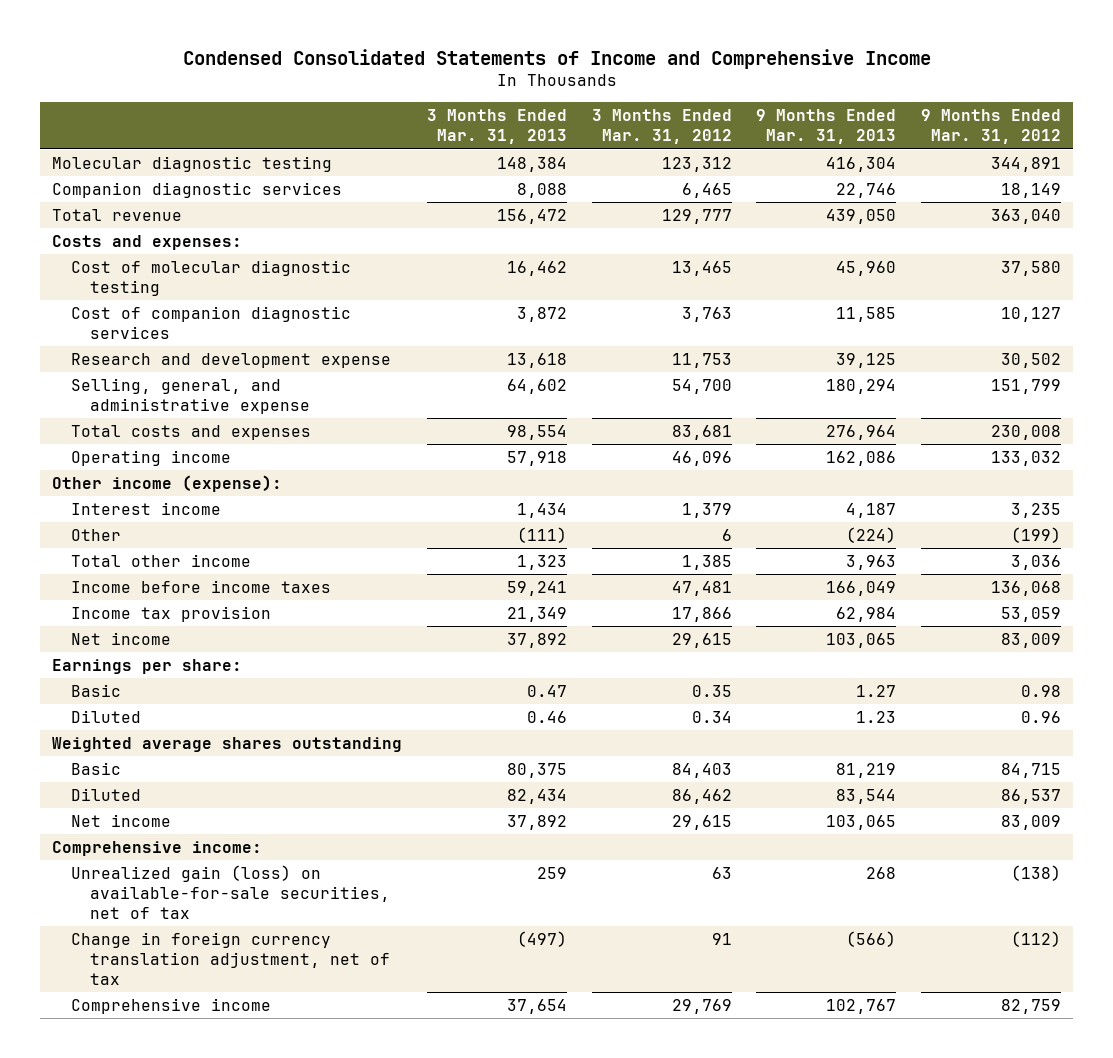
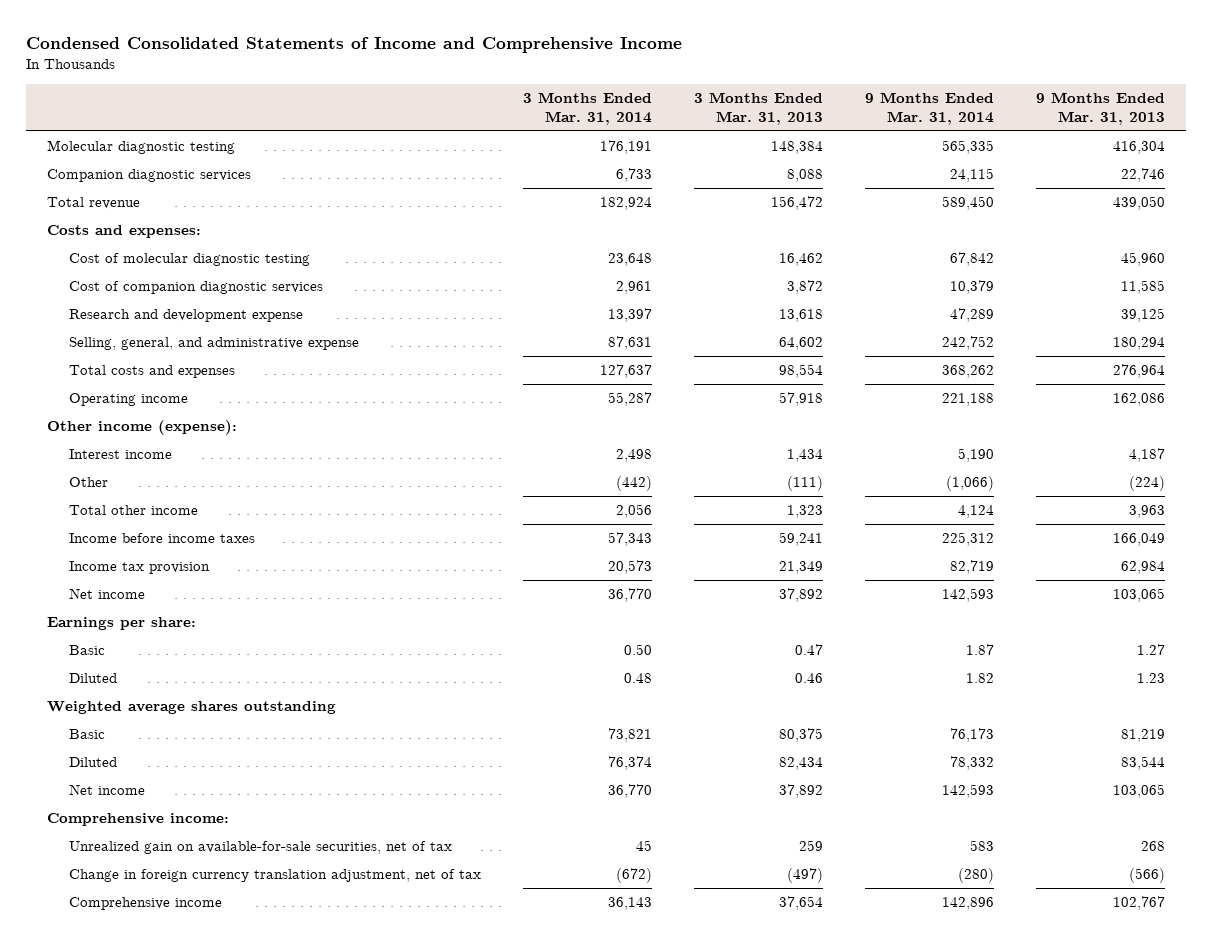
[591,109,732,145] 3 Months Ended Mar. 31, 2012 -> none
[920,109,1061,145] 9 Months Ended Mar. 31, 2012 -> none
none -> [523,92,653,126] 3 Months Ended Mar. 31, 2014
none -> [865,92,995,126] 9 Months Ended Mar. 31, 2014
[71,865,391,919] Unrealized gain (loss) on available-for-sale securities, net of tax -> [69,841,453,855] Unrealized gain on available-for-sale securities, net of tax

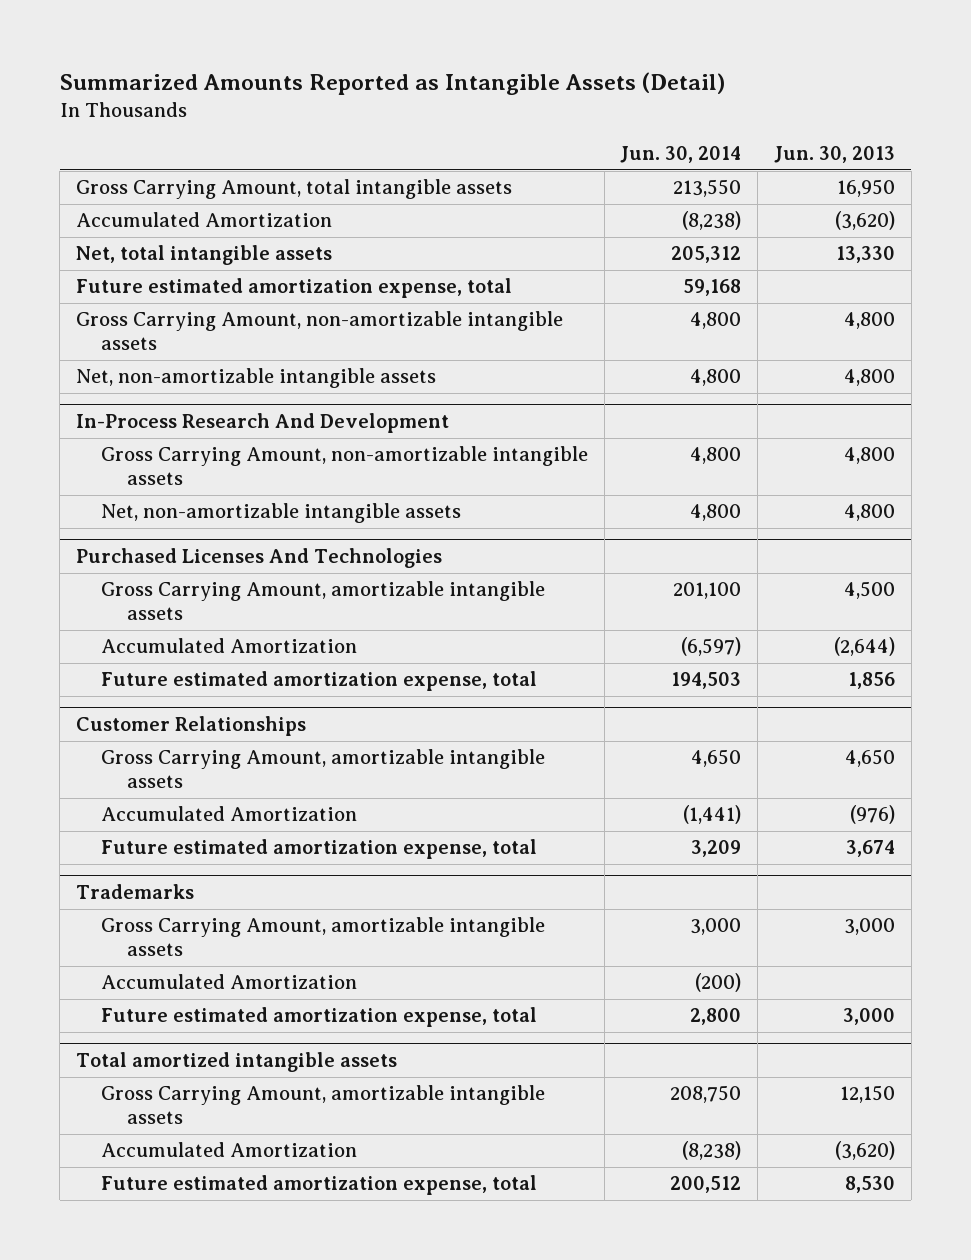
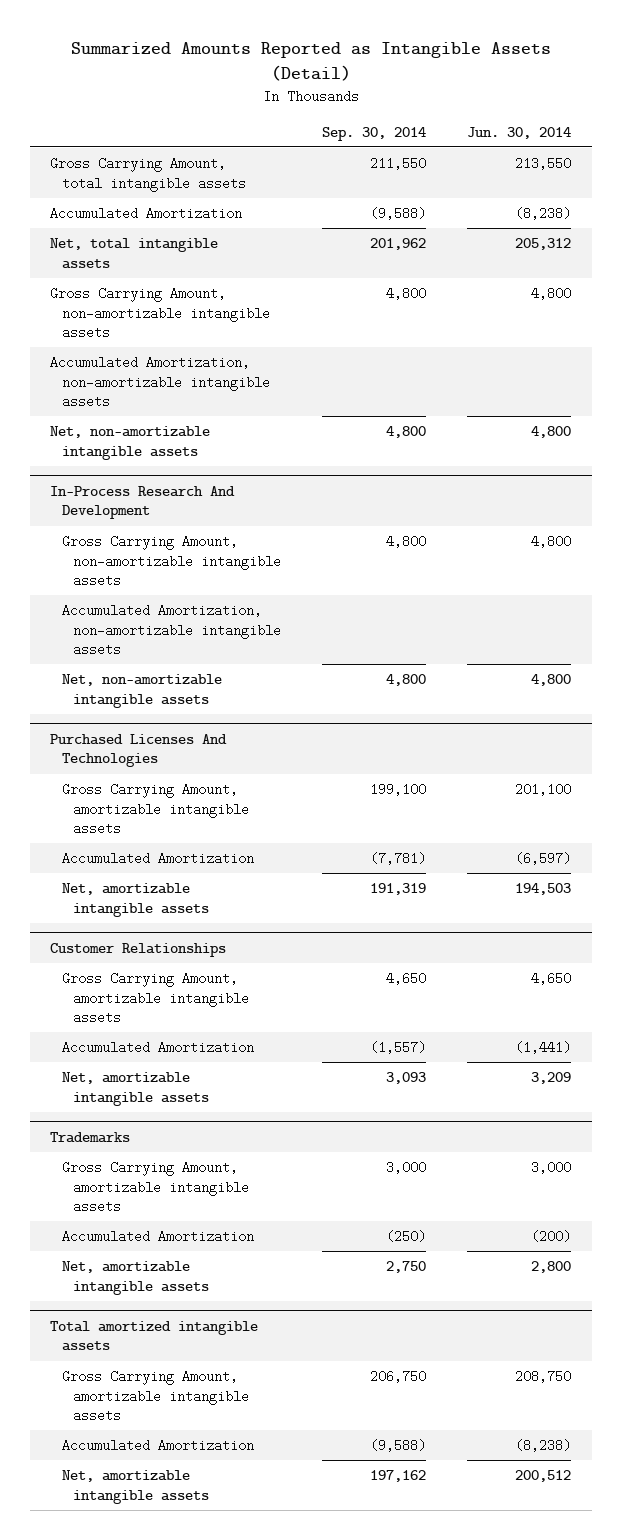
[773,146,895,164] Jun. 30, 2013 -> none
none -> [322,126,427,141] Sep. 30, 2014
[75,278,512,299] Future estimated amortization expense, total -> none
none -> [50,355,270,409] Accumulated Amortization, non-amortizable intangible assets
none -> [61,603,281,657] Accumulated Amortization, non-amortizable intangible assets
[101,671,538,692] Future estimated amortization expense, total -> [61,882,209,917] Net, amortizable intangible assets
[101,839,538,860] Future estimated amortization expense, total -> [61,1071,209,1106] Net, amortizable intangible assets
[101,1007,538,1028] Future estimated amortization expense, total -> [61,1260,209,1295] Net, amortizable intangible assets
[101,1175,538,1196] Future estimated amortization expense, total -> [61,1469,209,1504] Net, amortizable intangible assets

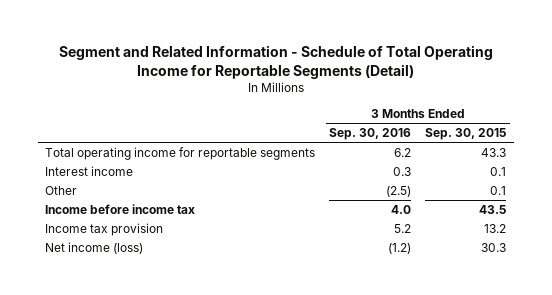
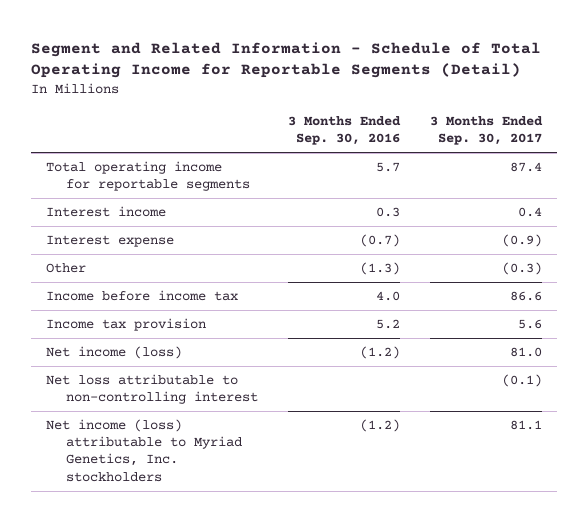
[425,128,507,141] Sep. 30, 2015 -> none
none -> [429,116,543,146] 3 Months Ended Sep. 30, 2017
[394,147,412,157] 6.2 -> [376,162,401,173] 5.7
none -> [46,235,175,248] Interest expense
[386,185,412,197] (2.5) -> [360,262,401,276] (1.3)
none -> [46,374,259,405] Net loss attributable to non-controlling interest
none -> [46,419,243,482] Net income (loss) attributable to Myriad Genetics, Inc. stockholders

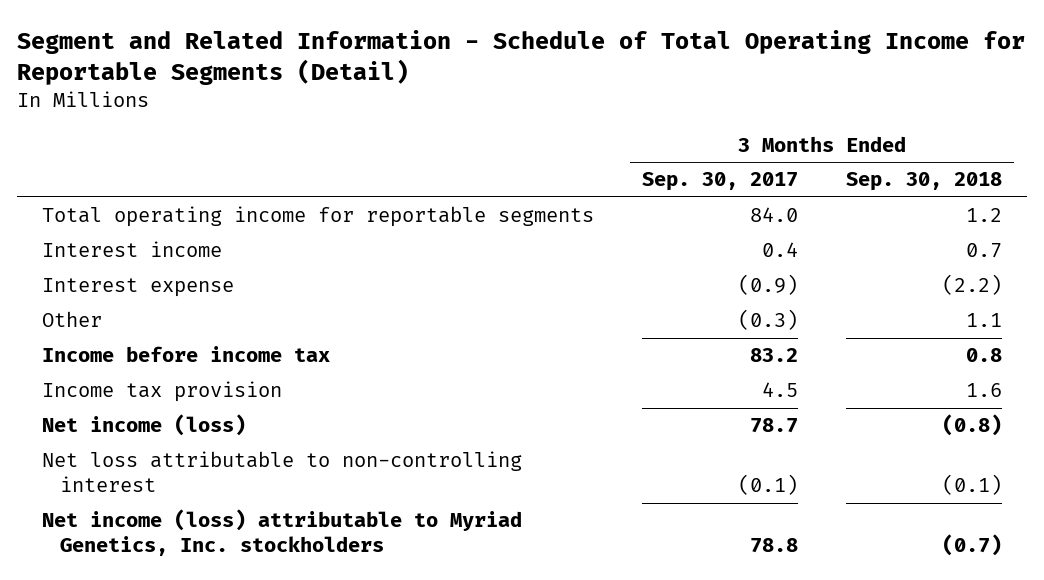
[288,116,402,146] 3 Months Ended Sep. 30, 2016 -> none
none -> [846,172,1003,192] Sep. 30, 2018
[509,162,542,173] 87.4 -> [749,207,798,223] 84.0
[509,291,542,302] 86.6 -> [749,348,798,363] 83.2
[517,319,542,330] 5.6 -> [761,382,798,398] 4.5
[509,347,542,358] 81.0 -> [749,418,798,434] 78.7
[509,420,542,431] 81.1 -> [749,538,798,554] 78.8

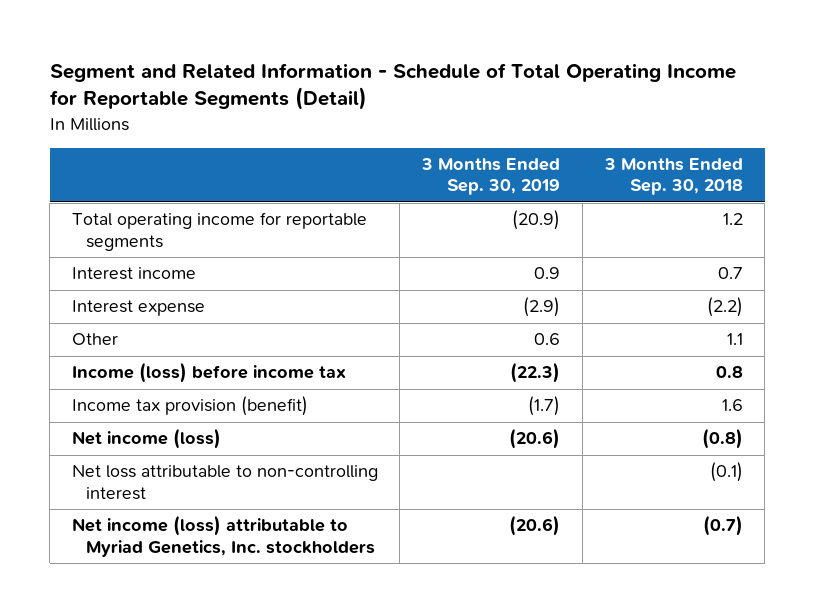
[641,172,798,192] Sep. 30, 2017 -> none
none -> [421,158,561,196] 3 Months Ended Sep. 30, 2019
[41,346,330,363] Income before income tax -> [71,362,346,384] Income (loss) before income tax
[41,381,282,403] Income tax provision -> [71,396,308,417] Income tax provision (benefit)

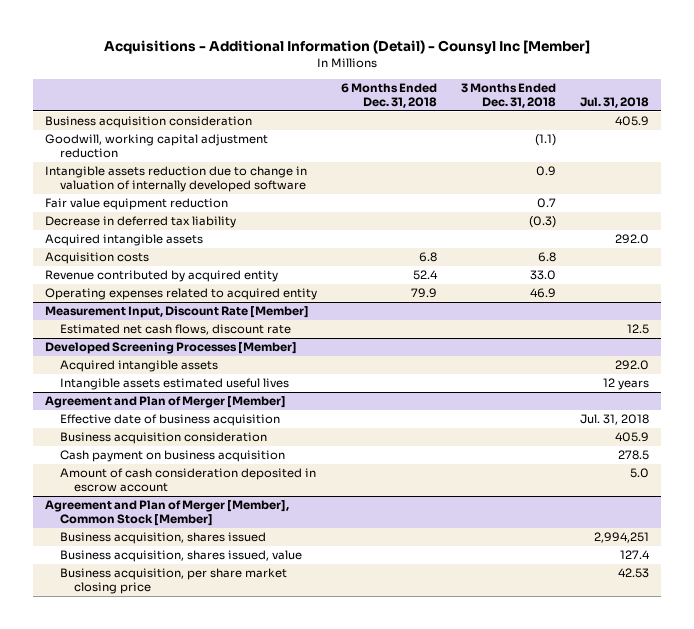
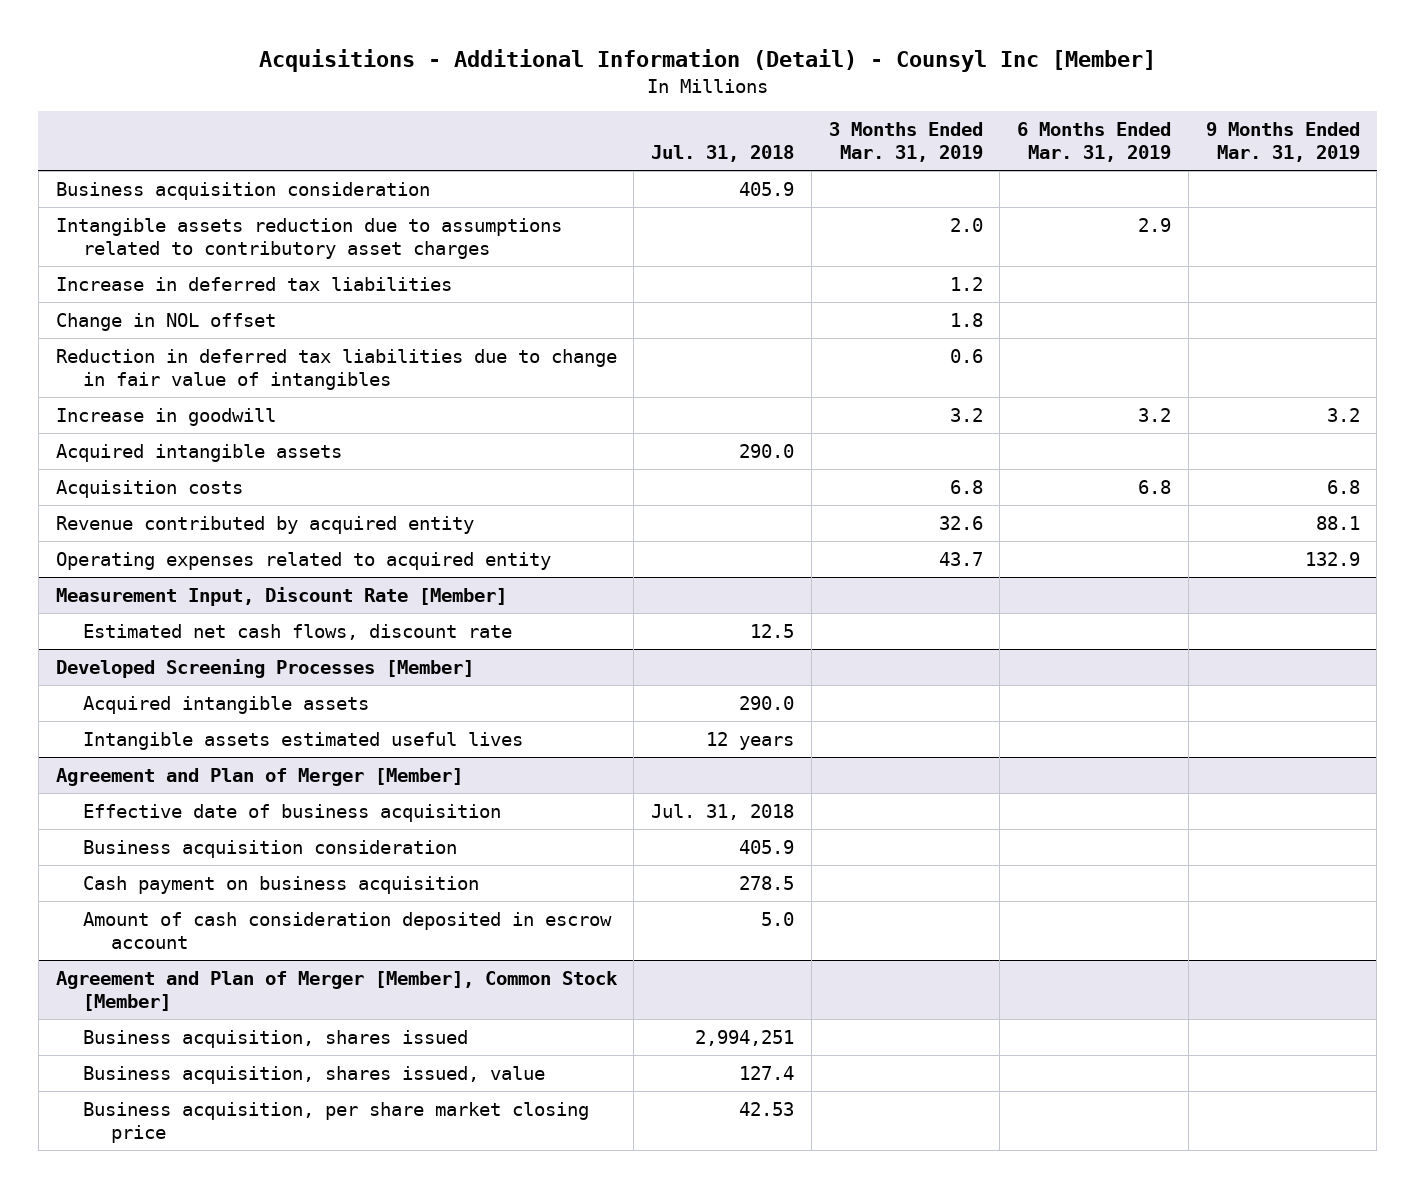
[341,82,438,109] 6 Months Ended Dec. 31, 2018 -> none
[461,82,557,109] 3 Months Ended Dec. 31, 2018 -> none
none -> [828,122,983,163] 3 Months Ended Mar. 31, 2019
none -> [1017,122,1172,163] 6 Months Ended Mar. 31, 2019
none -> [1205,122,1360,163] 9 Months Ended Mar. 31, 2019
[45,134,269,159] Goodwill, working capital adjustment reduction -> none
[45,198,229,211] Fair value equipment reduction -> none
[45,216,237,229] Decrease in deferred tax liability -> none
[45,166,308,193] Intangible assets reduction due to change in valuation of internally developed software -> [55,217,562,259] Intangible assets reduction due to assumptions related to contributory asset charges
none -> [55,276,452,291] Increase in deferred tax liabilities
none -> [55,312,276,331] Change in NOL offset
none -> [55,348,617,390] Reduction in deferred tax liabilities due to change in fair value of intangibles
none -> [55,407,276,426] Increase in goodwill
[615,234,650,245] 292.0 -> [739,443,795,458] 290.0
[615,360,650,371] 292.0 -> [739,695,795,710] 290.0

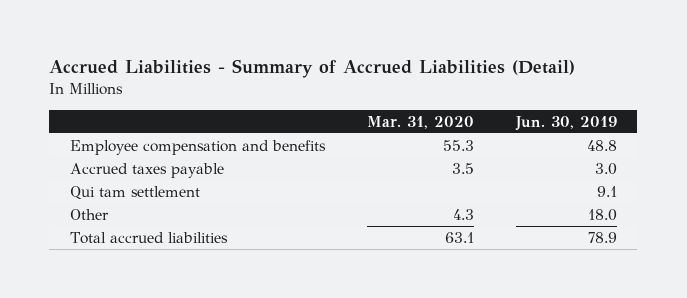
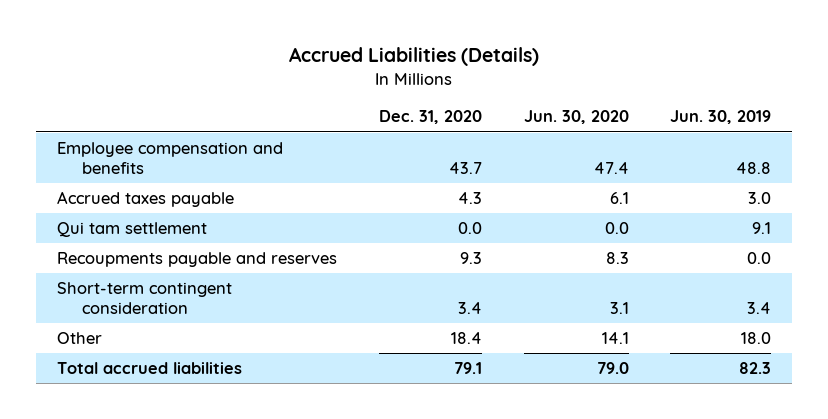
[49,59,576,79] Accrued Liabilities - Summary of Accrued Liabilities (Detail) -> [289,47,540,67] Accrued Liabilities (Details)
[366,115,474,129] Mar. 31, 2020 -> none
none -> [378,110,482,125] Dec. 31, 2020
none -> [523,110,629,125] Jun. 30, 2020
none -> [56,252,337,268] Recoupments payable and reserves
none -> [56,282,232,315] Short-term contingent consideration
[587,231,617,243] 78.9 -> [739,362,772,375] 82.3

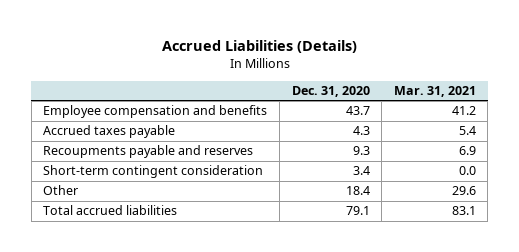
[523,110,629,125] Jun. 30, 2020 -> none
[670,110,772,125] Jun. 30, 2019 -> none
none -> [393,86,476,98] Mar. 31, 2021
[56,222,207,238] Qui tam settlement -> none

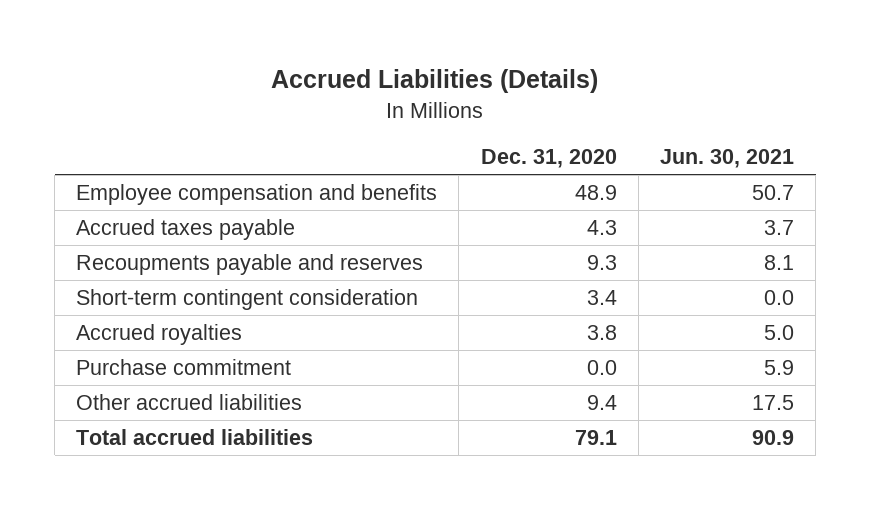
[393,86,476,98] Mar. 31, 2021 -> none
none -> [660,149,795,169] Jun. 30, 2021
[345,106,370,116] 43.7 -> [574,184,617,200] 48.9
none -> [76,323,243,345] Accrued royalties
none -> [76,358,292,375] Purchase commitment
[43,185,79,196] Other -> [76,393,303,410] Other accrued liabilities
[345,186,370,196] 18.4 -> [586,394,617,410] 9.4

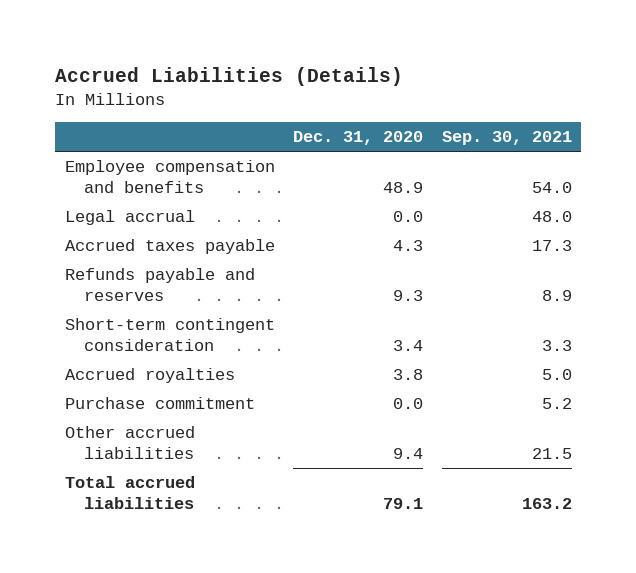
[660,149,795,169] Jun. 30, 2021 -> none
none -> [441,130,572,145] Sep. 30, 2021
none -> [64,210,195,226] Legal accrual
[76,253,424,275] Recoupments payable and reserves -> [64,268,255,301] Refunds payable and reserves

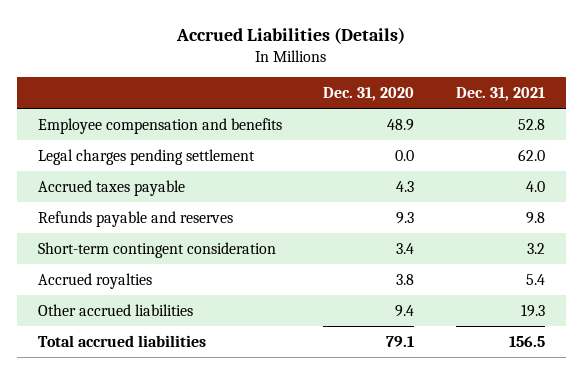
[441,130,572,145] Sep. 30, 2021 -> none
none -> [455,86,545,101] Dec. 31, 2021
[64,210,195,226] Legal accrual -> [37,148,255,165] Legal charges pending settlement
[64,397,255,410] Purchase commitment -> none

